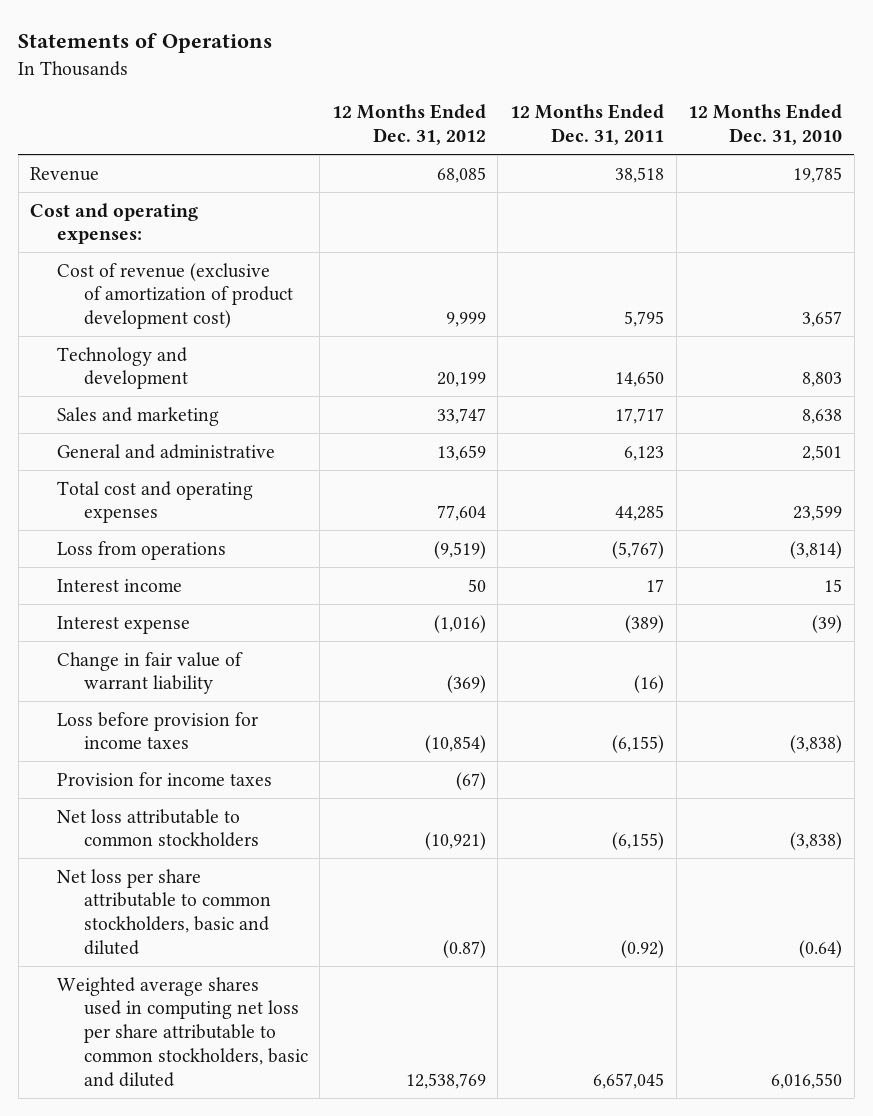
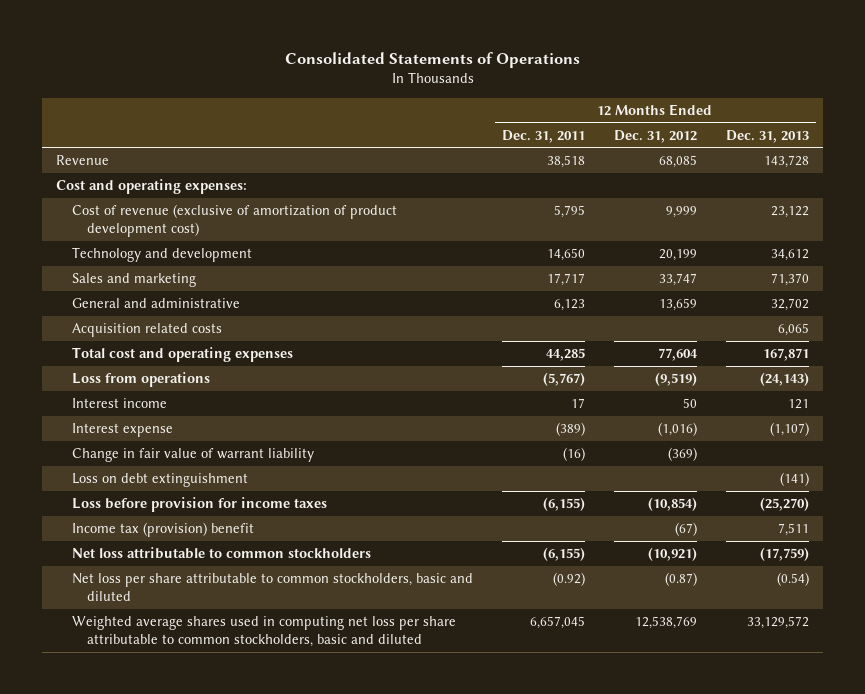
[18,33,273,54] Statements of Operations -> [284,51,580,68] Consolidated Statements of Operations
[688,104,843,146] 12 Months Ended Dec. 31, 2010 -> none
none -> [725,129,809,143] Dec. 31, 2013
none -> [71,323,222,338] Acquisition related costs
none -> [71,473,248,488] Loss on debt extinguishment
[57,771,273,786] Provision for income taxes -> [71,522,254,538] Income tax (provision) benefit

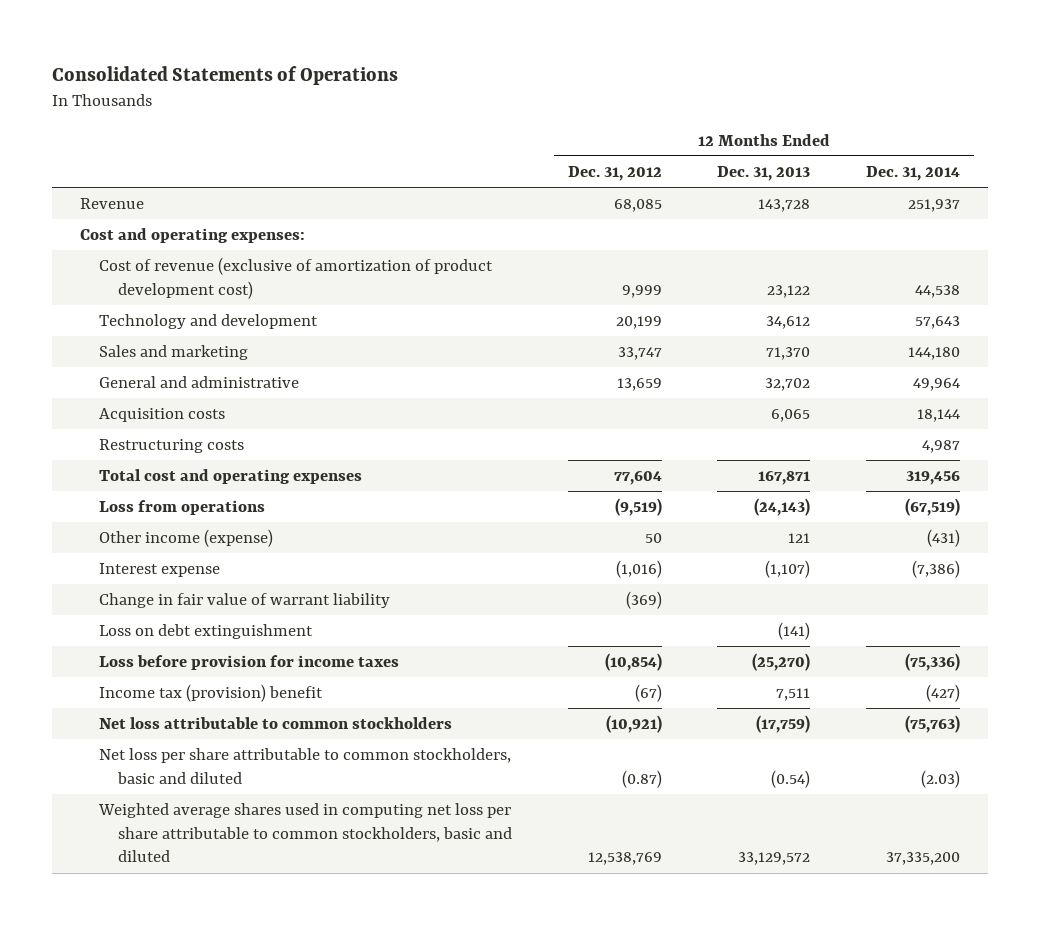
[501,129,585,143] Dec. 31, 2011 -> none
none -> [865,165,960,181] Dec. 31, 2014
[71,323,222,338] Acquisition related costs -> [98,407,225,422] Acquisition costs
none -> [98,438,244,453] Restructuring costs
[71,398,167,409] Interest income -> [98,528,273,547] Other income (expense)

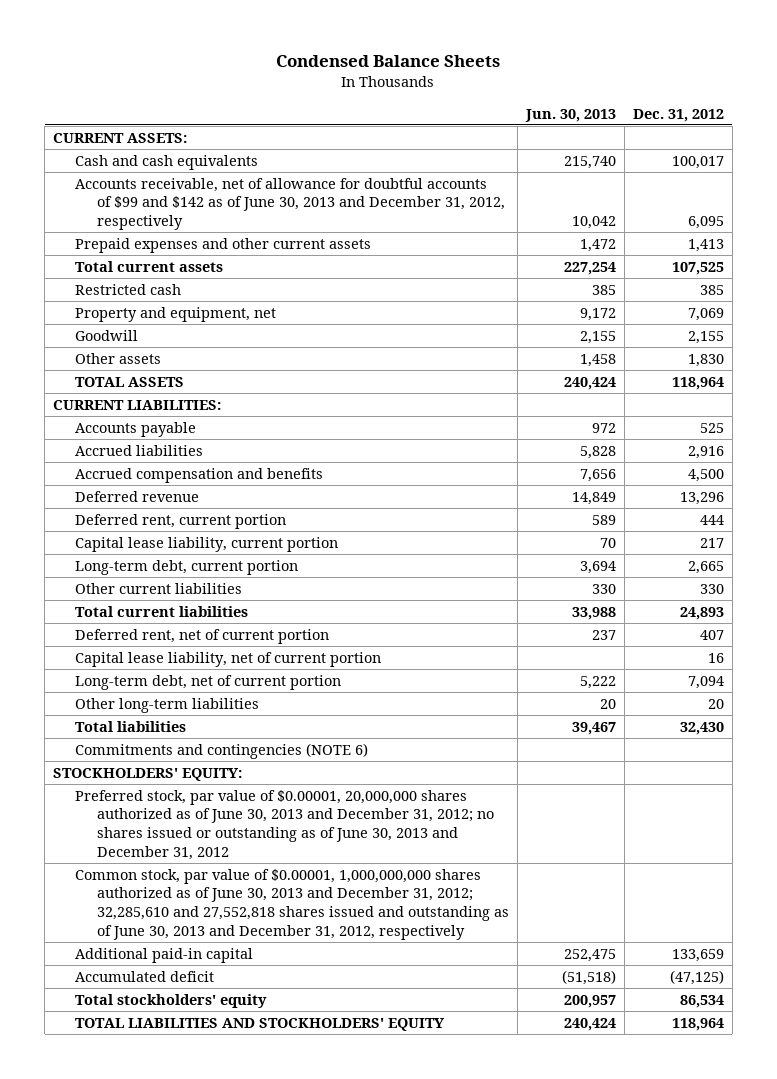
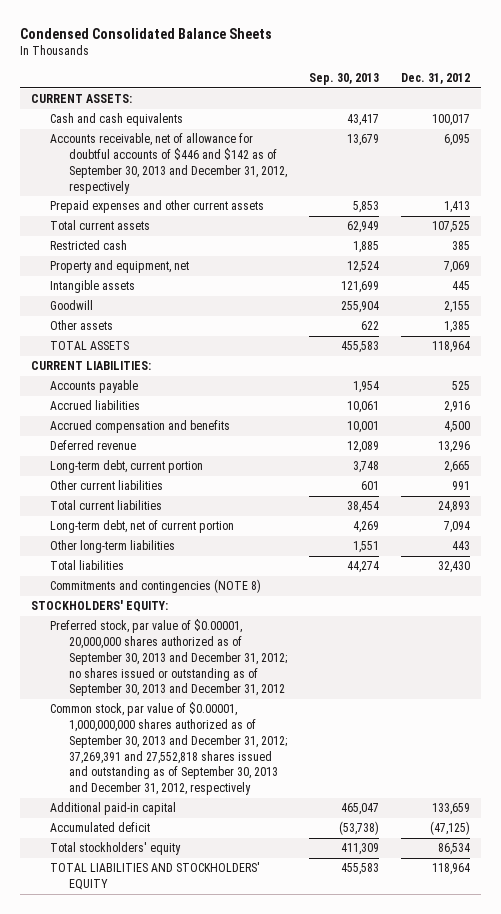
[276,55,501,68] Condensed Balance Sheets -> [19,27,272,39] Condensed Consolidated Balance Sheets
[525,108,617,122] Jun. 30, 2013 -> none
none -> [308,73,379,86] Sep. 30, 2013
[75,177,506,231] Accounts receivable, net of allowance for doubtful accounts of $99 and $142 as of June 30, 2013 and December 31, 2012, respectively -> [49,133,287,194] Accounts receivable, net of allowance for doubtful accounts of $446 and $142 as of September 30, 2013 and December 31, 2012, respectively
none -> [49,280,135,294] Intangible assets
[687,353,724,367] 1,830 -> [443,321,470,334] 1,385
[75,513,287,529] Deferred rent, current portion -> none
[75,536,339,552] Capital lease liability, current portion -> none
[699,583,724,594] 330 -> [451,481,470,491] 991
[75,628,330,644] Deferred rent, net of current portion -> none
[75,651,382,667] Capital lease liability, net of current portion -> none
[707,698,724,709] 20 -> [451,541,470,551] 443
[75,742,369,759] Commitments and contingencies (NOTE 6) -> [49,579,261,594] Commitments and contingencies (NOTE 8)
[75,789,495,860] Preferred stock, par value of $0.00001, 20,000,000 shares authorized as of June 30, 2013 and December 31, 2012; no shares issued or outstanding as of June 30, 2013 and December 31, 2012 -> [49,619,287,697] Preferred stock, par value of $0.00001, 20,000,000 shares authorized as of September 30, 2013 and December 31, 2012; no shares issued or outstanding as of September 30, 2013 and December 31, 2012
[75,868,510,940] Common stock, par value of $0.00001, 1,000,000,000 shares authorized as of June 30, 2013 and December 31, 2012; 32,285,610 and 27,552,818 shares issued and outstanding as of June 30, 2013 and December 31, 2012, respectively -> [49,702,287,796] Common stock, par value of $0.00001, 1,000,000,000 shares authorized as of September 30, 2013 and December 31, 2012; 37,269,391 and 27,552,818 shares issued and outstanding as of September 30, 2013 and December 31, 2012, respectively

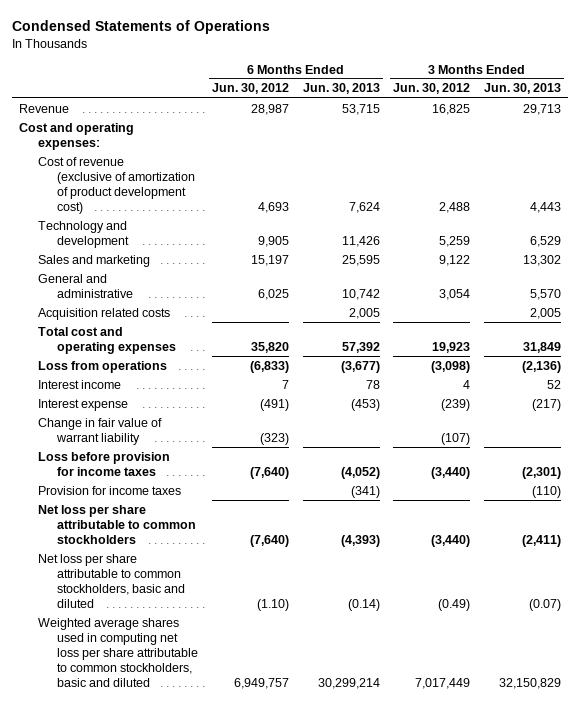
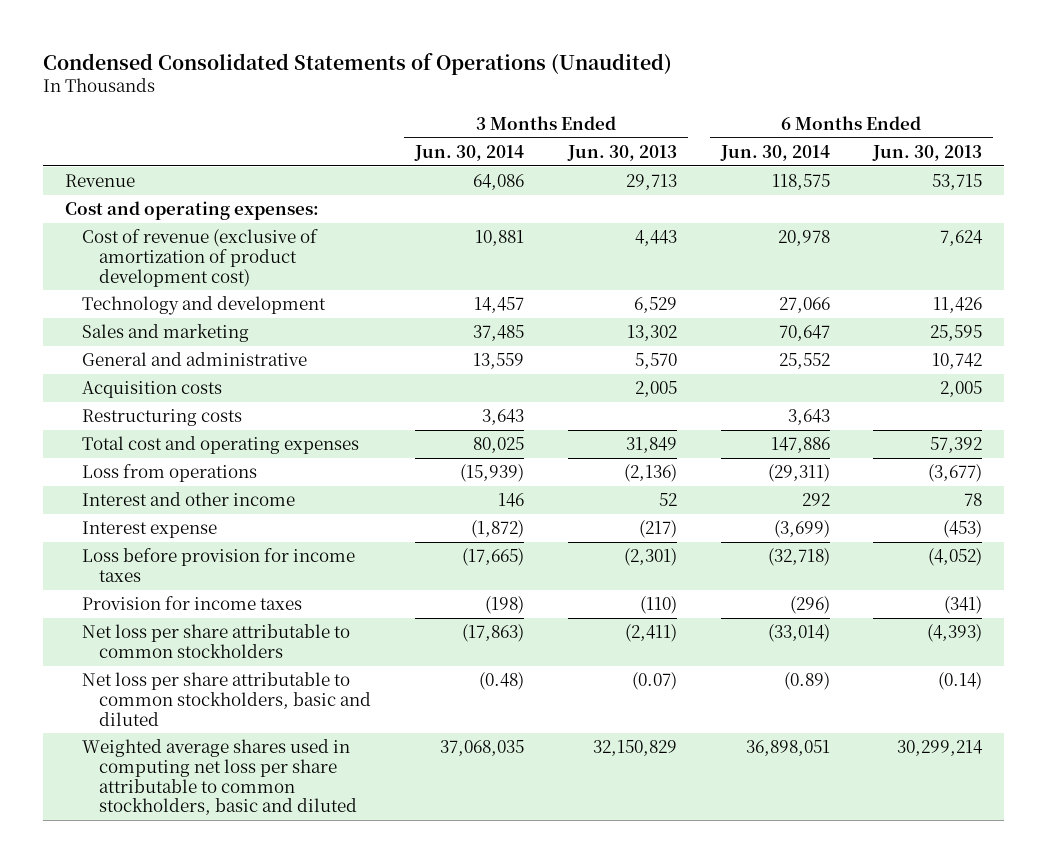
[11,20,270,35] Condensed Statements of Operations -> [43,52,673,75] Condensed Consolidated Statements of Operations (Unaudited)
[212,83,290,95] Jun. 30, 2012 -> none
[393,83,471,95] Jun. 30, 2012 -> none
none -> [413,144,524,161] Jun. 30, 2014
none -> [719,144,830,161] Jun. 30, 2014
[38,307,171,320] Acquisition related costs -> [82,381,223,399] Acquisition costs
none -> [82,409,243,427] Restructuring costs
[38,379,122,389] Interest income -> [82,492,296,507] Interest and other income
[38,417,163,445] Change in fair value of warrant liability -> none

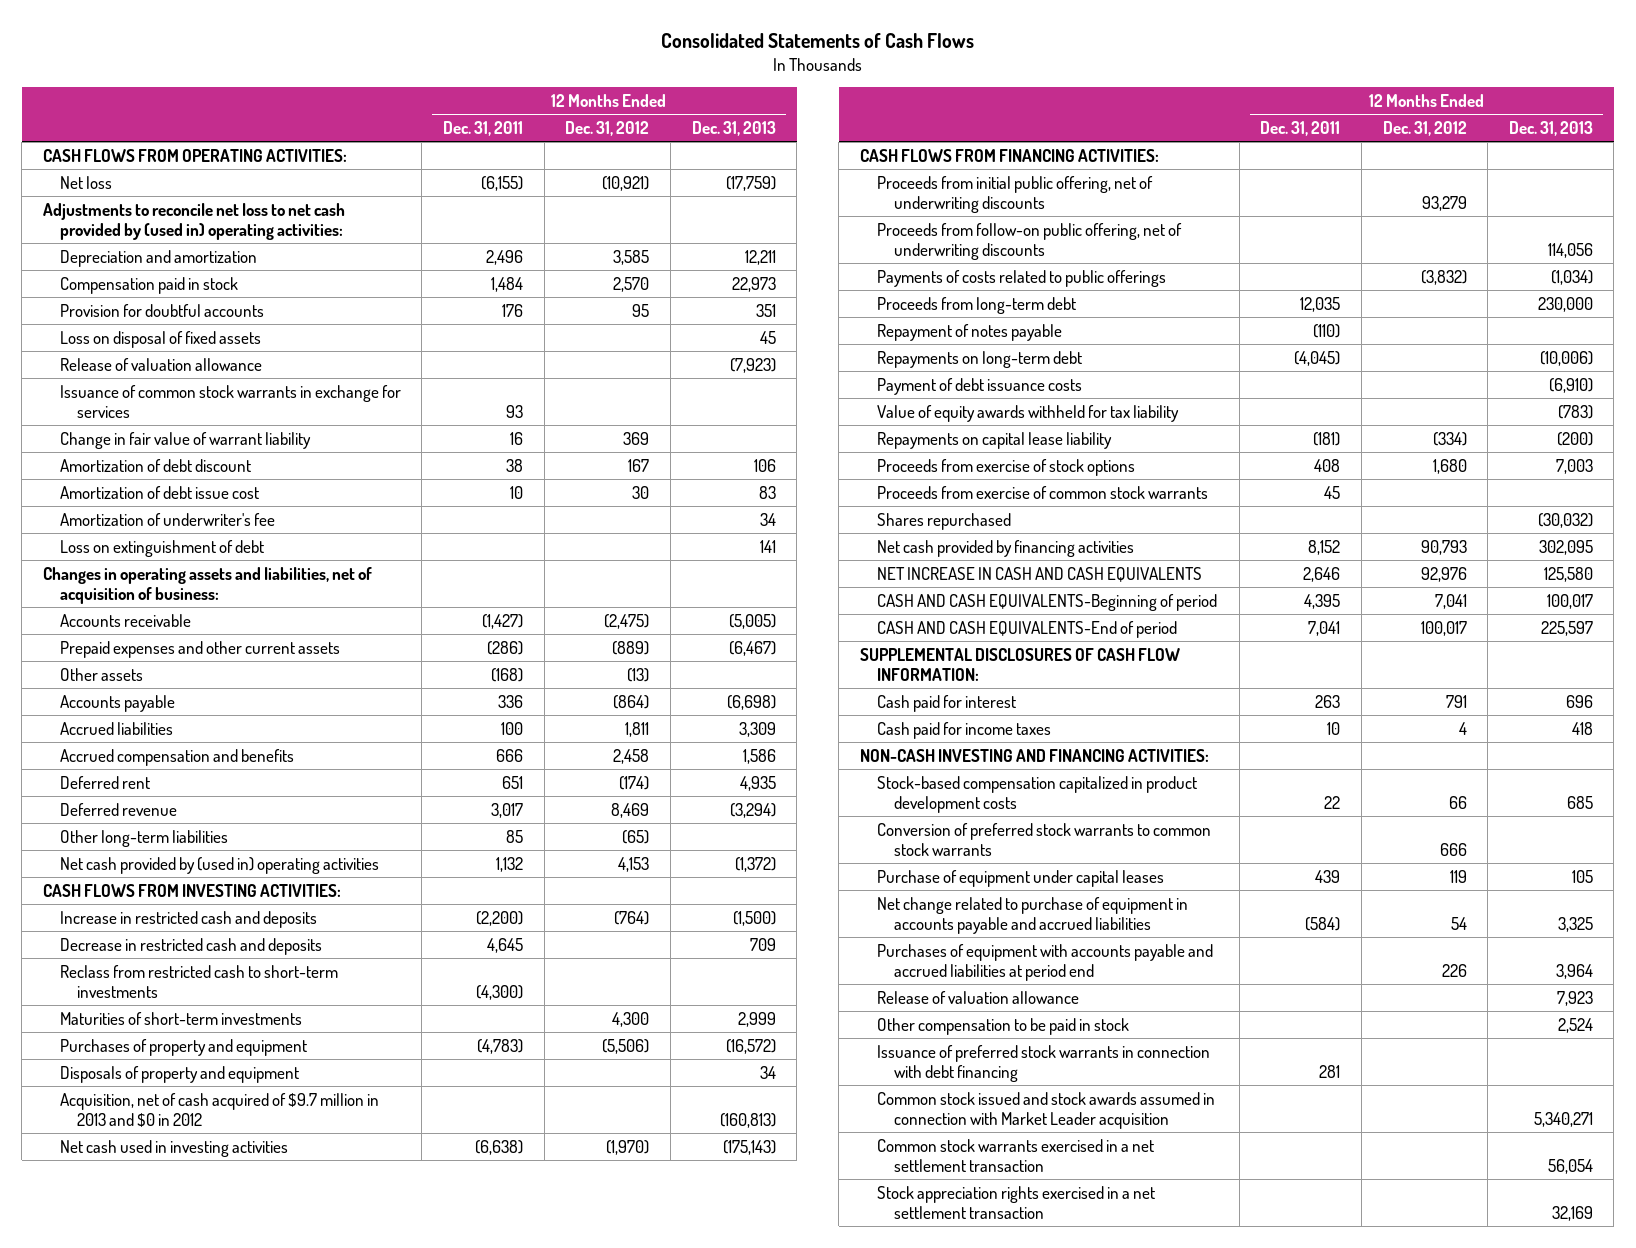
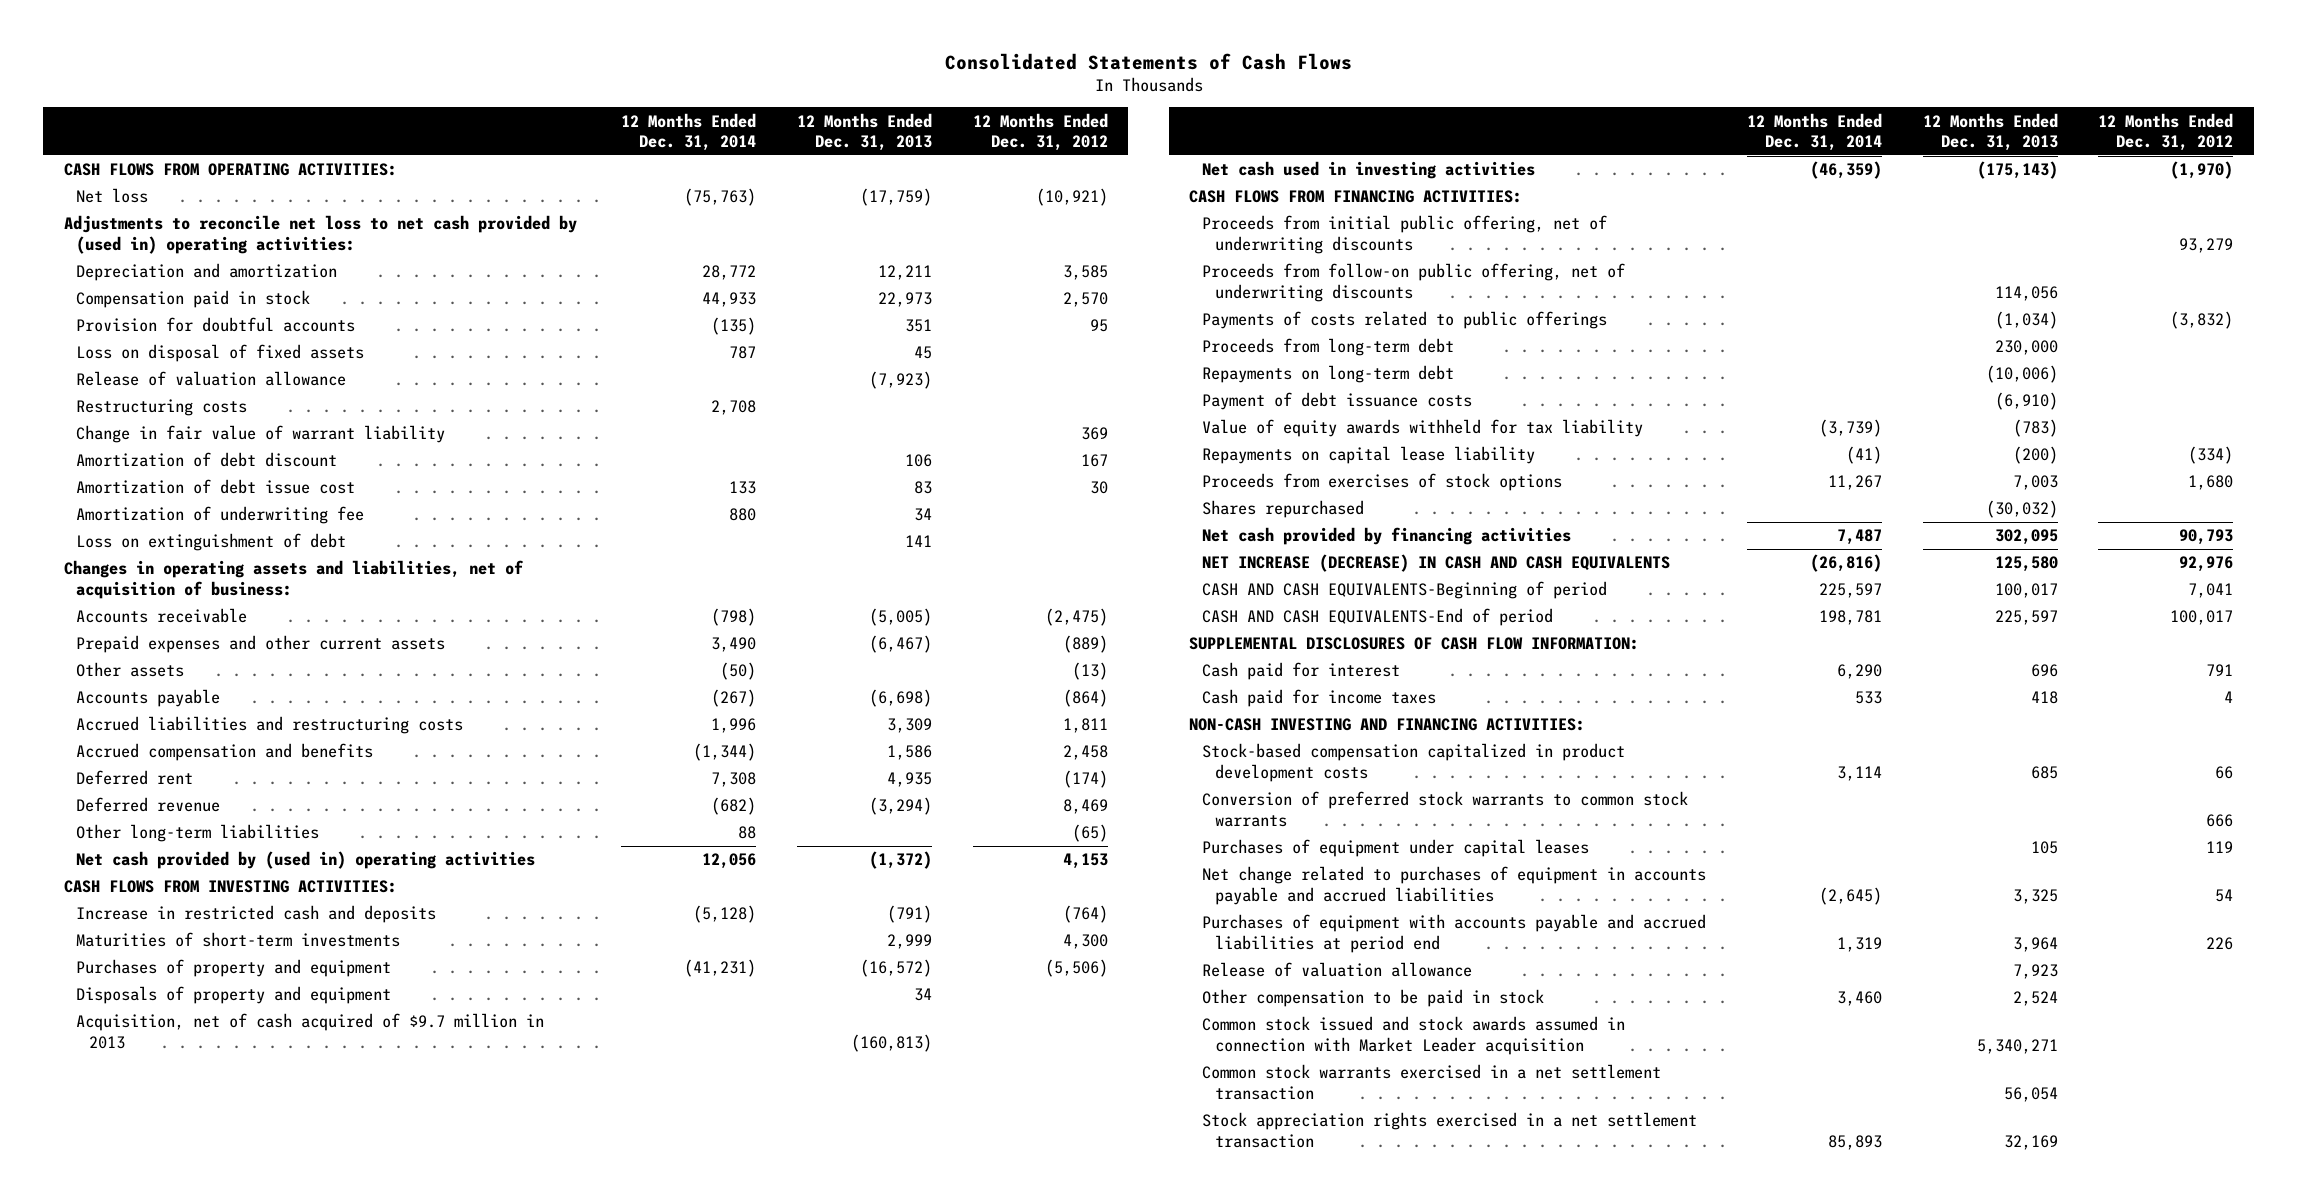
[442,120,523,136] Dec. 31, 2011 -> none
none -> [621,112,757,152] 12 Months Ended Dec. 31, 2014
[59,384,401,419] Issuance of common stock warrants in exchange for services -> none
none -> [76,399,248,417] Restructuring costs
[59,512,275,526] Amortization of underwriter's fee -> [76,506,365,525] Amortization of underwriting fee
[59,721,173,735] Accrued liabilities -> [76,716,464,735] Accrued liabilities and restructuring costs
[59,937,322,955] Decrease in restricted cash and deposits -> none
[59,964,338,999] Reclass from restricted cash to short-term investments -> none
[732,910,776,926] (1,500) -> [886,905,932,924] (791)
[59,1092,379,1128] Acquisition, net of cash acquired of $9.7 million in 2013 and $0 in 2012 -> [76,1013,545,1049] Acquisition, net of cash acquired of $9.7 million in 2013
[876,323,1062,341] Repayment of notes payable -> none
[876,485,1208,499] Proceeds from exercise of common stock warrants -> none
[876,458,1135,476] Proceeds from exercise of stock options -> [1202,473,1563,492] Proceeds from exercises of stock options
[876,566,1202,582] NET INCREASE IN CASH AND CASH EQUIVALENTS -> [1202,554,1671,573] NET INCREASE (DECREASE) IN CASH AND CASH EQUIVALENTS
[876,869,1164,887] Purchase of equipment under capital leases -> [1202,839,1590,858] Purchases of equipment under capital leases
[876,896,1188,935] Net change related to purchase of equipment in accounts payable and accrued liabilities -> [1202,866,1707,905] Net change related to purchases of equipment in accounts payable and accrued liabilities
[876,1044,1210,1083] Issuance of preferred stock warrants in connection with debt financing -> none

